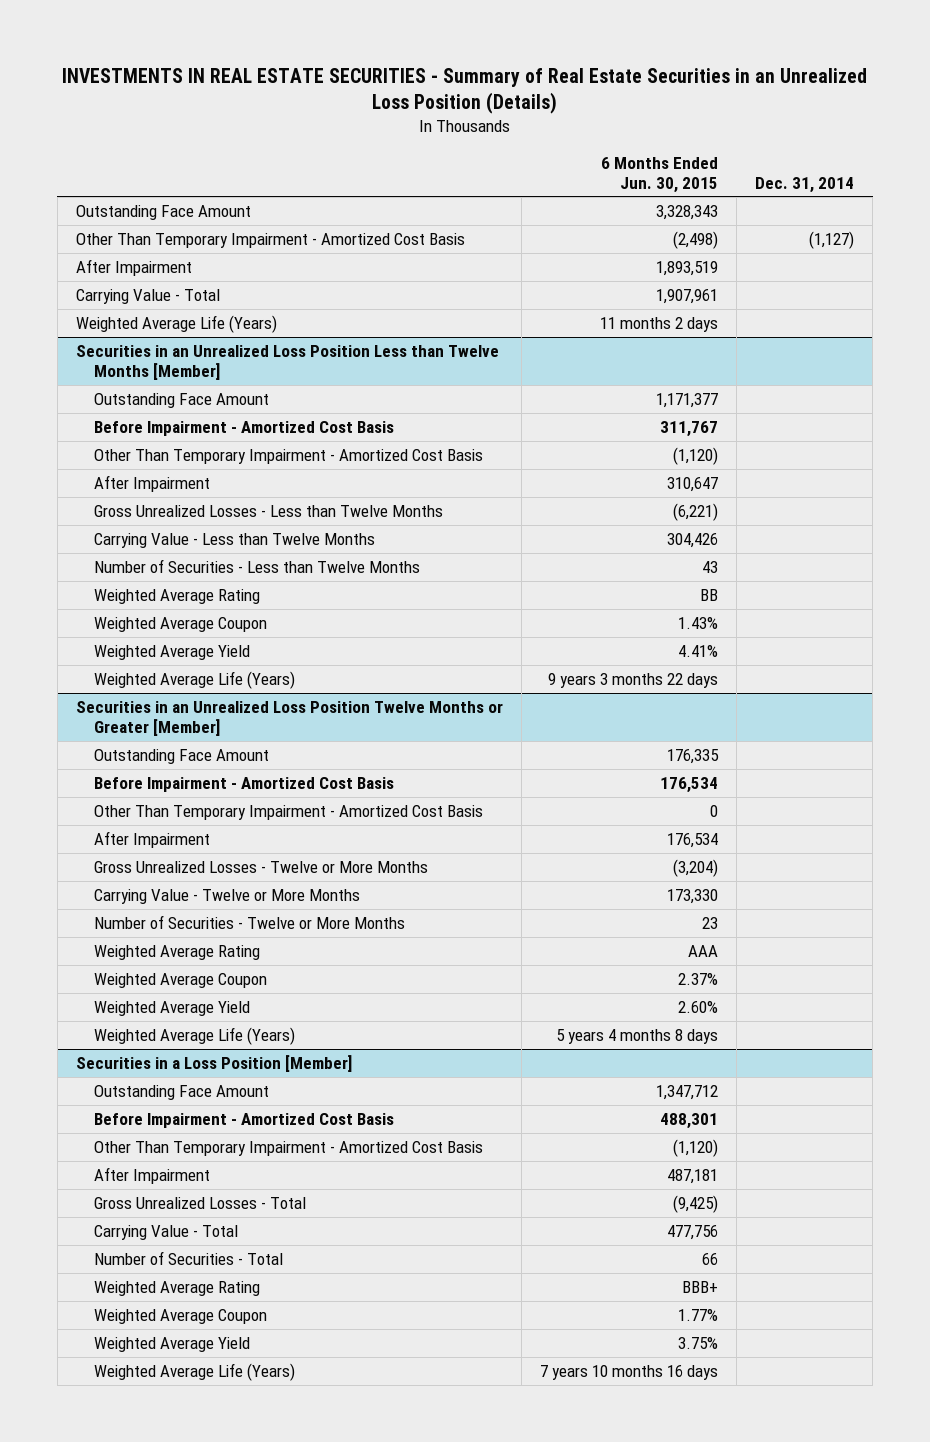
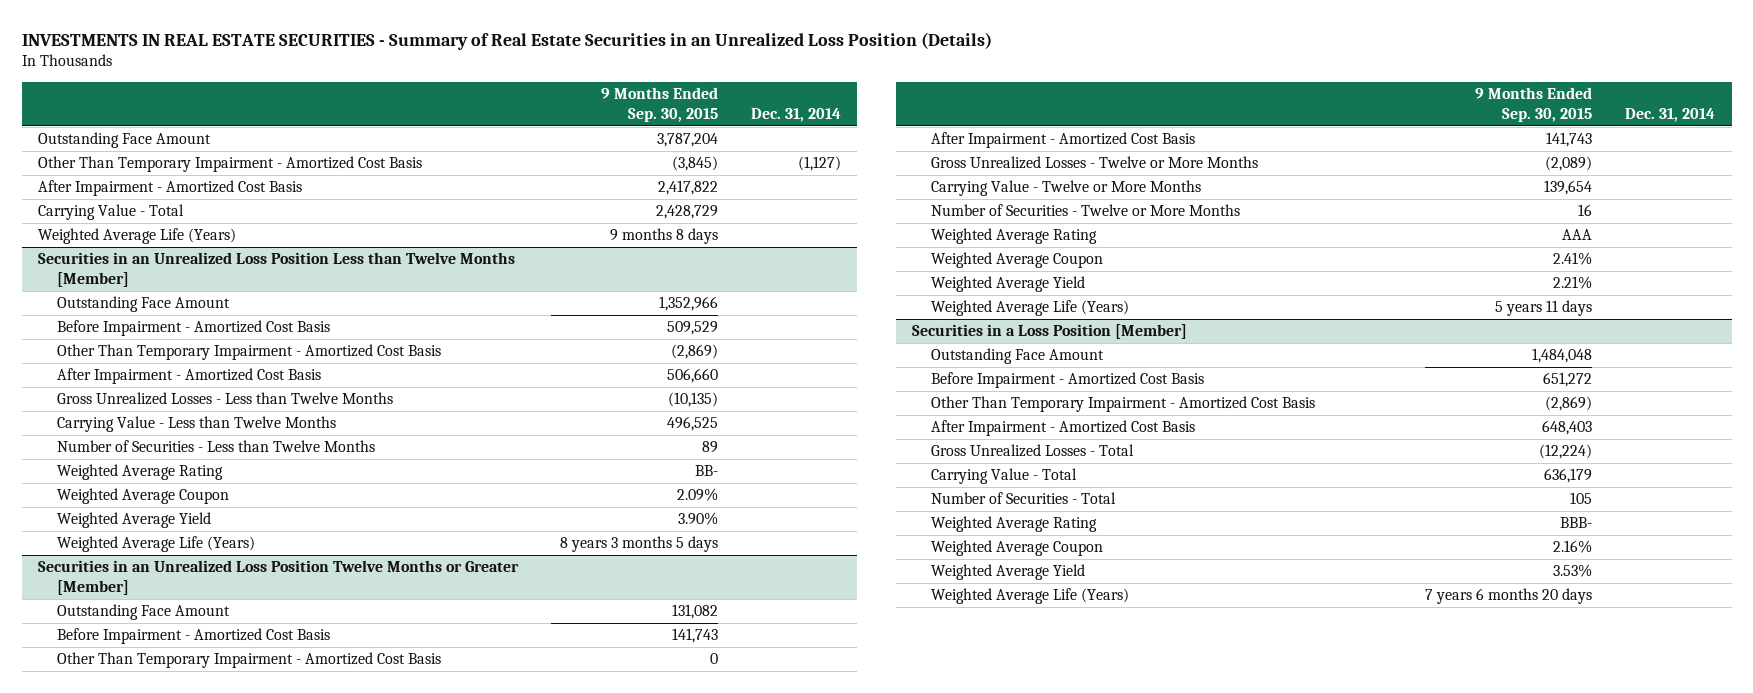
[600,156,718,193] 6 Months Ended Jun. 30, 2015 -> none
none -> [601,87,719,122] 9 Months Ended Sep. 30, 2015
[75,258,192,276] After Impairment -> [38,180,303,197] After Impairment - Amortized Cost Basis
[94,474,211,492] After Impairment -> [57,368,322,385] After Impairment - Amortized Cost Basis
[94,830,211,848] After Impairment -> [931,132,1196,149] After Impairment - Amortized Cost Basis
[94,1166,211,1184] After Impairment -> [931,420,1196,437] After Impairment - Amortized Cost Basis

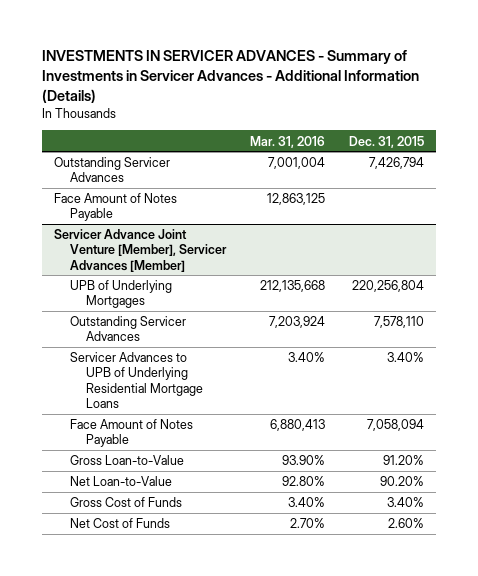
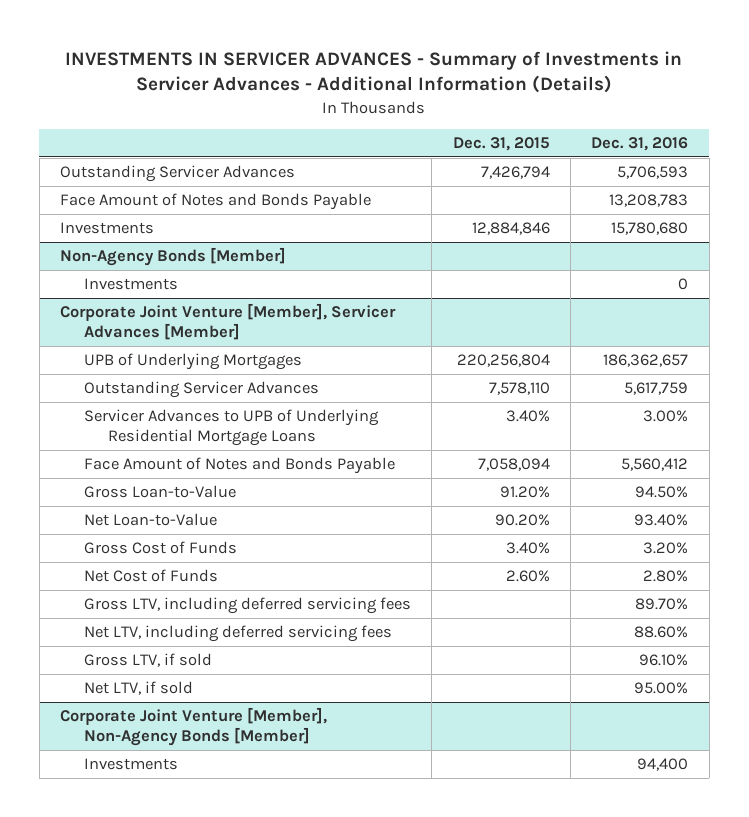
[249,135,325,148] Mar. 31, 2016 -> none
none -> [591,137,689,152] Dec. 31, 2016
[53,193,177,222] Face Amount of Notes Payable -> [60,193,372,211] Face Amount of Notes and Bonds Payable
none -> [60,222,155,235] Investments
none -> [60,247,287,267] Non-Agency Bonds [Member]
none -> [83,278,178,291] Investments
[53,229,227,272] Servicer Advance Joint Venture [Member], Servicer Advances [Member] -> [60,303,397,340] Corporate Joint Venture [Member], Servicer Advances [Member]
[69,419,193,448] Face Amount of Notes Payable -> [83,457,395,475] Face Amount of Notes and Bonds Payable
none -> [83,597,411,615] Gross LTV, including deferred servicing fees
none -> [83,625,392,643] Net LTV, including deferred servicing fees
none -> [83,653,212,668] Gross LTV, if sold
none -> [83,681,193,696] Net LTV, if sold
none -> [60,707,328,746] Corporate Joint Venture [Member], Non-Agency Bonds [Member]
none -> [83,758,178,771] Investments

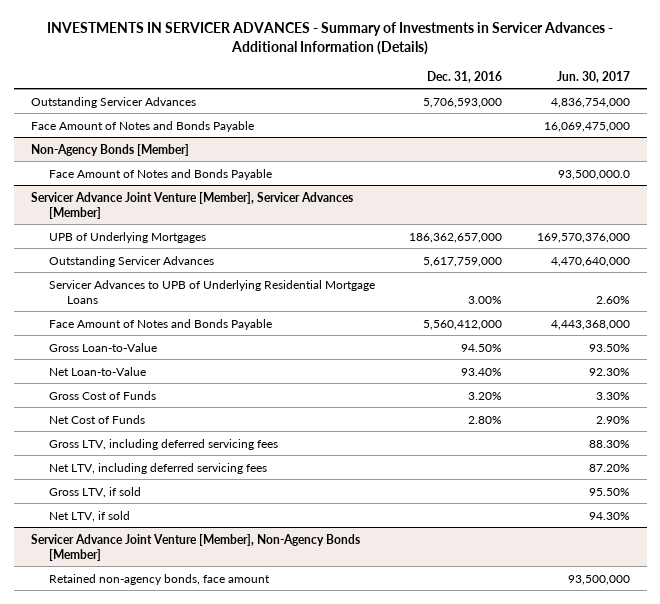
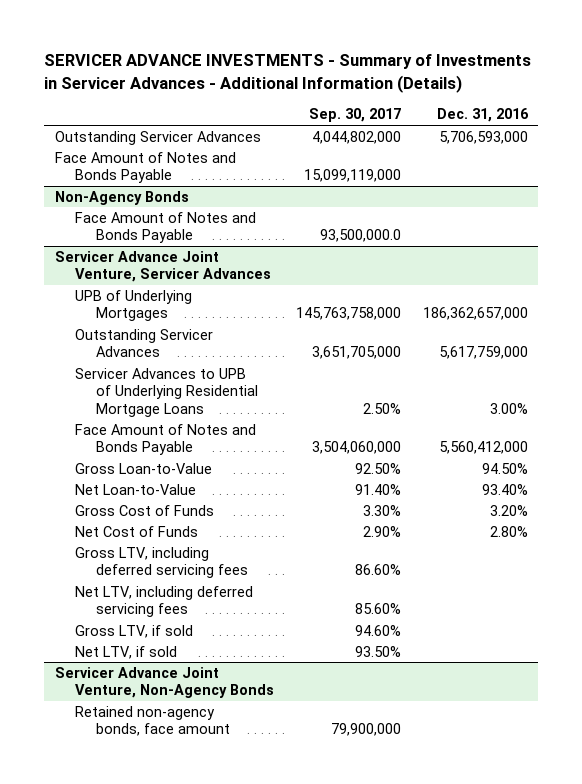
[47,21,614,55] INVESTMENTS IN SERVICER ADVANCES - Summary of Investments in Servicer Advances - Additional Information (Details) -> [43,54,531,94] SERVICER ADVANCE INVESTMENTS - Summary of Investments in Servicer Advances - Additional Information (Details)
[556,70,630,83] Jun. 30, 2017 -> none
none -> [308,108,401,123] Sep. 30, 2017
[30,143,189,156] Non-Agency Bonds [Member] -> [54,190,189,205] Non-Agency Bonds
[30,191,353,219] Servicer Advance Joint Venture [Member], Servicer Advances [Member] -> [54,250,272,283] Servicer Advance Joint Venture, Servicer Advances
[30,533,360,561] Servicer Advance Joint Venture [Member], Non-Agency Bonds [Member] -> [54,666,275,699] Servicer Advance Joint Venture, Non-Agency Bonds

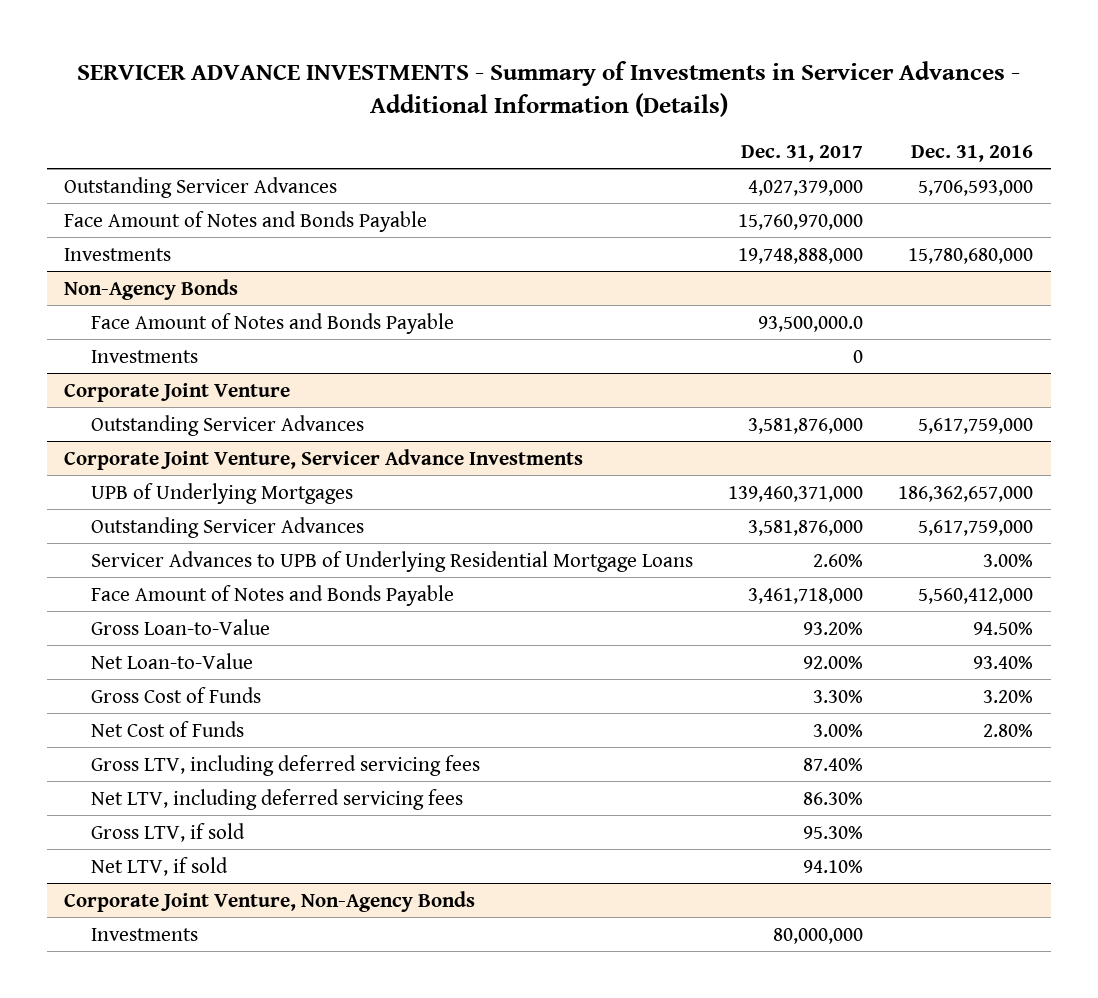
[308,108,401,123] Sep. 30, 2017 -> none
none -> [741,144,864,162] Dec. 31, 2017
none -> [64,247,172,261] Investments
none -> [91,349,199,363] Investments
none -> [64,382,291,402] Corporate Joint Venture
none -> [91,414,365,436] Outstanding Servicer Advances
[54,250,272,283] Servicer Advance Joint Venture, Servicer Advances -> [64,448,584,470] Corporate Joint Venture, Servicer Advance Investments
[75,705,230,737] Retained non-agency bonds, face amount -> none
[54,666,275,699] Servicer Advance Joint Venture, Non-Agency Bonds -> [64,890,476,912] Corporate Joint Venture, Non-Agency Bonds
none -> [91,927,199,941] Investments

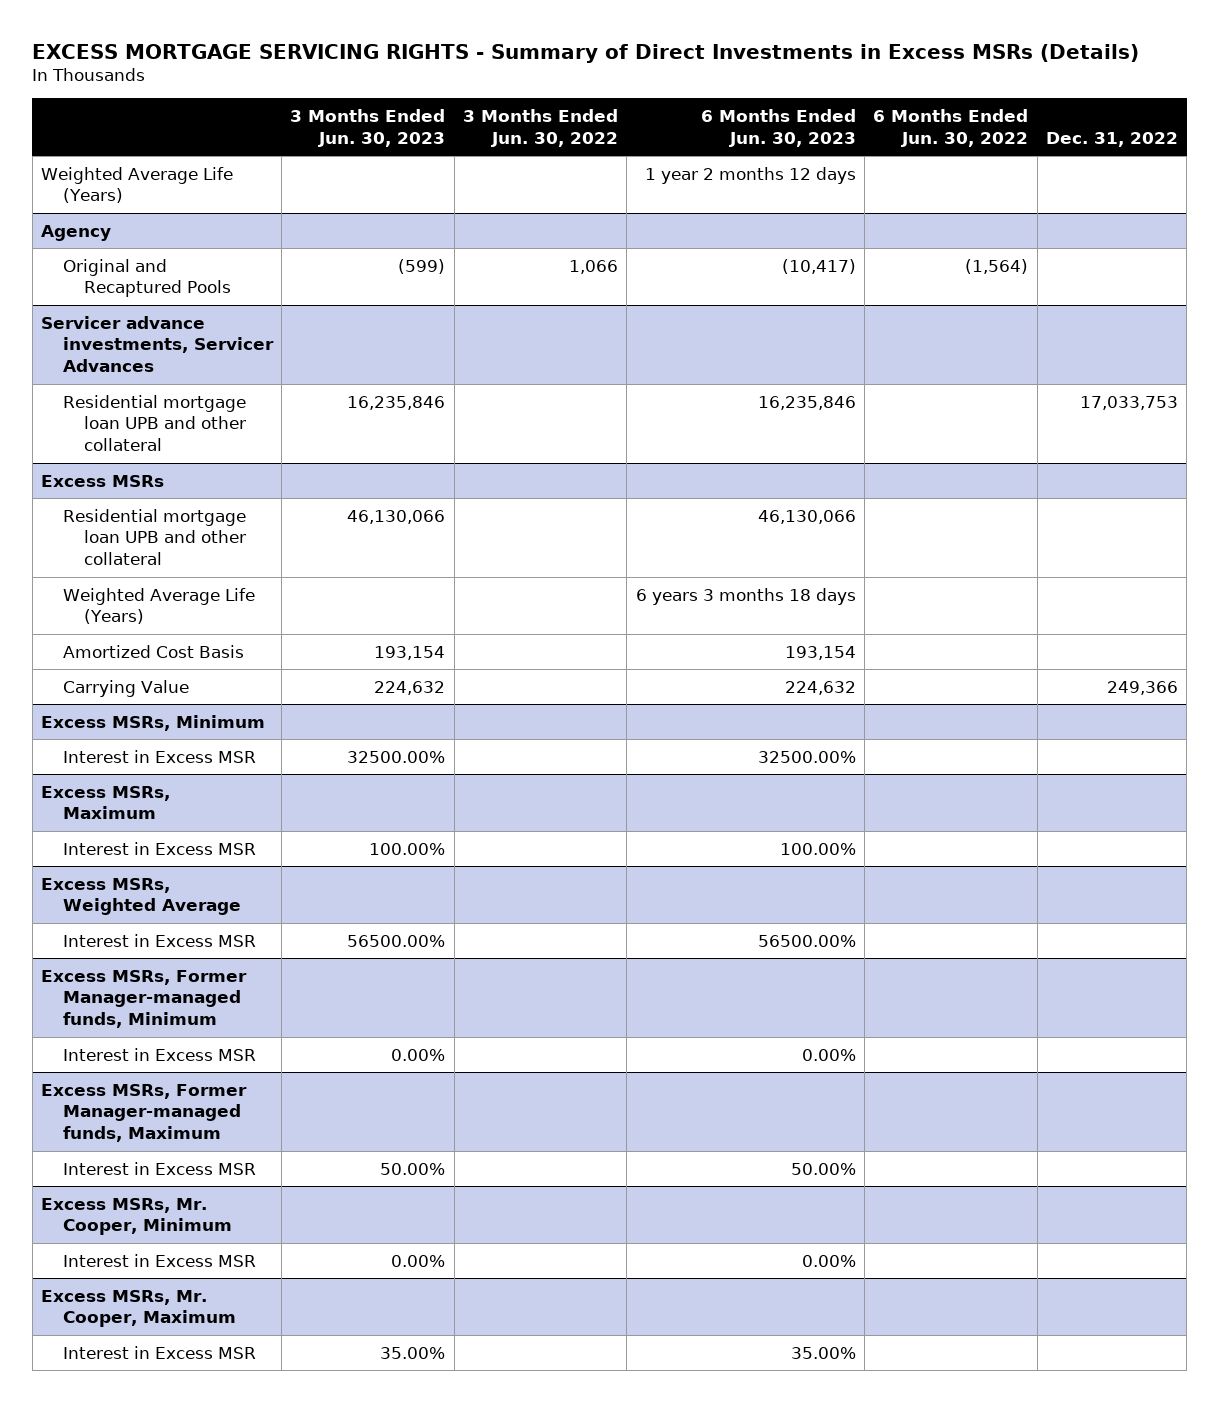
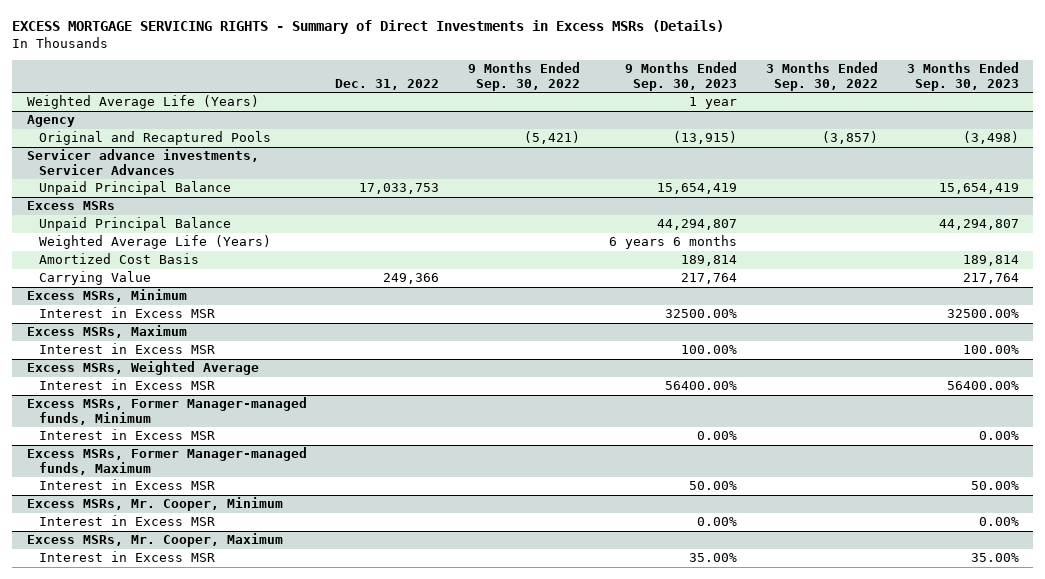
[290,108,446,147] 3 Months Ended Jun. 30, 2023 -> none
[462,108,618,147] 3 Months Ended Jun. 30, 2022 -> none
[700,108,856,147] 6 Months Ended Jun. 30, 2023 -> none
[873,108,1029,147] 6 Months Ended Jun. 30, 2022 -> none
none -> [468,62,581,91] 9 Months Ended Sep. 30, 2022
none -> [625,62,738,91] 9 Months Ended Sep. 30, 2023
none -> [766,62,879,91] 3 Months Ended Sep. 30, 2022
none -> [906,62,1019,91] 3 Months Ended Sep. 30, 2023
[62,394,247,452] Residential mortgage loan UPB and other collateral -> [39,181,232,196] Unpaid Principal Balance
[62,508,247,566] Residential mortgage loan UPB and other collateral -> [39,217,232,232] Unpaid Principal Balance

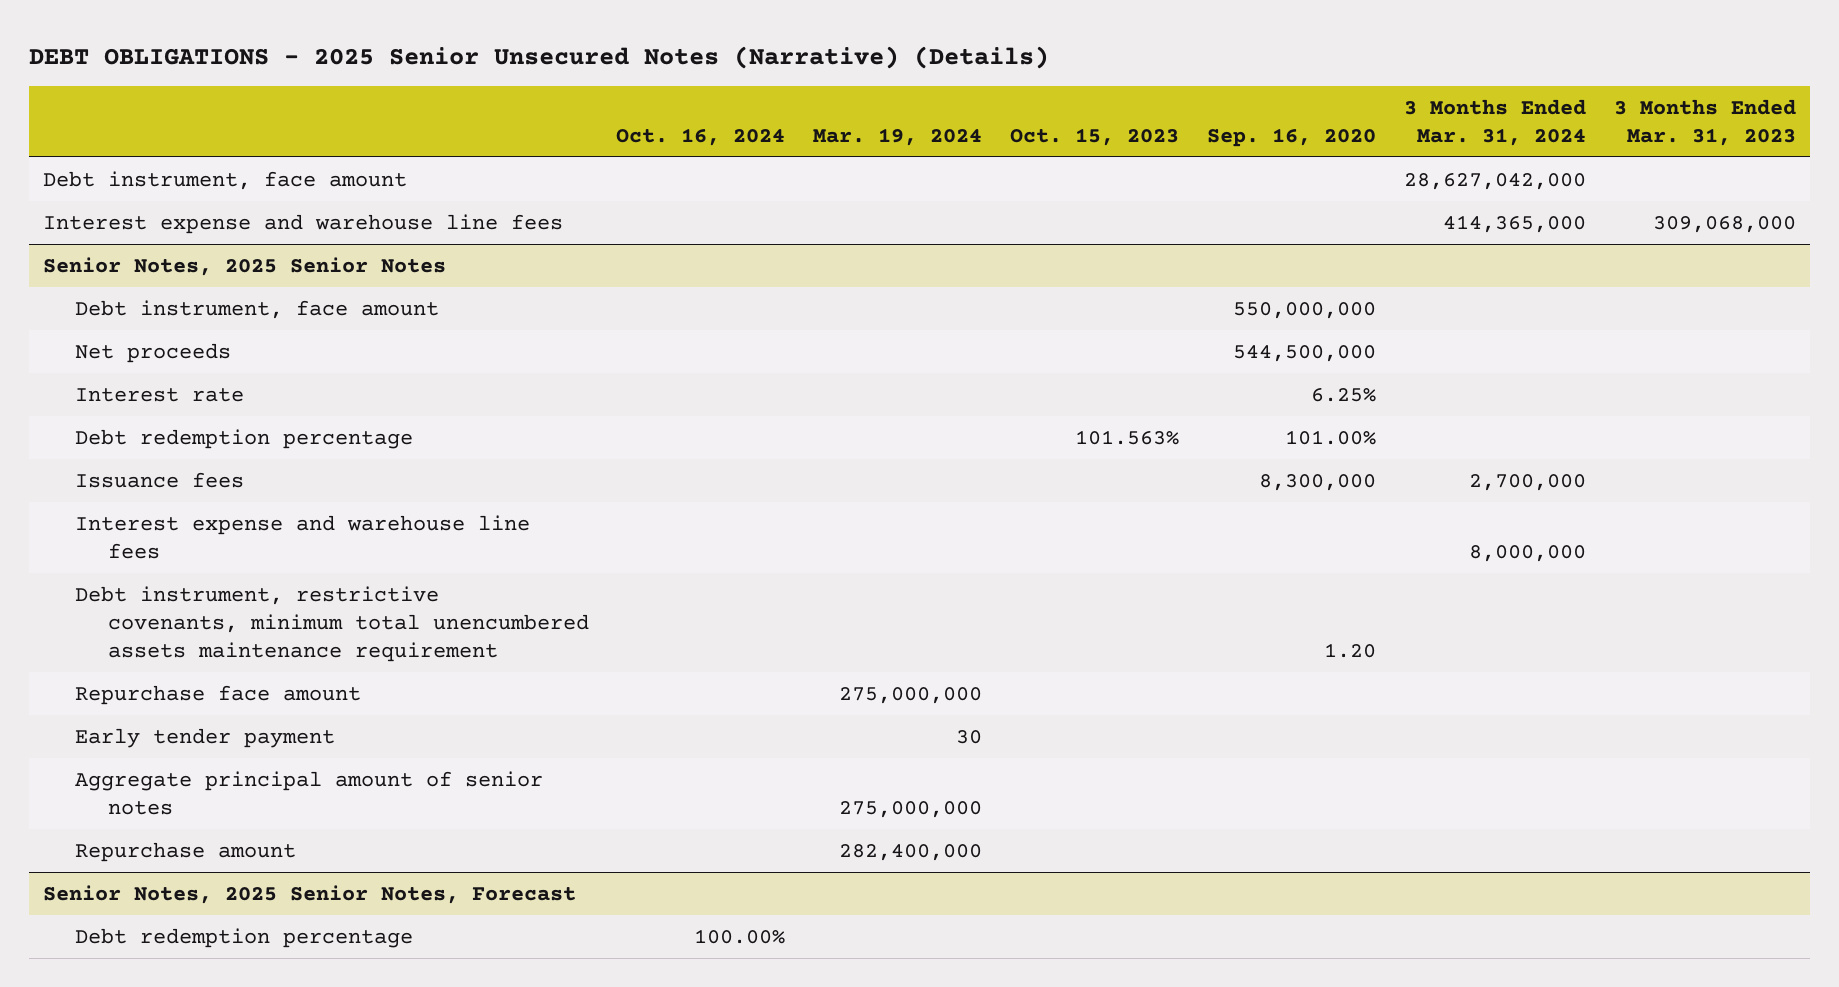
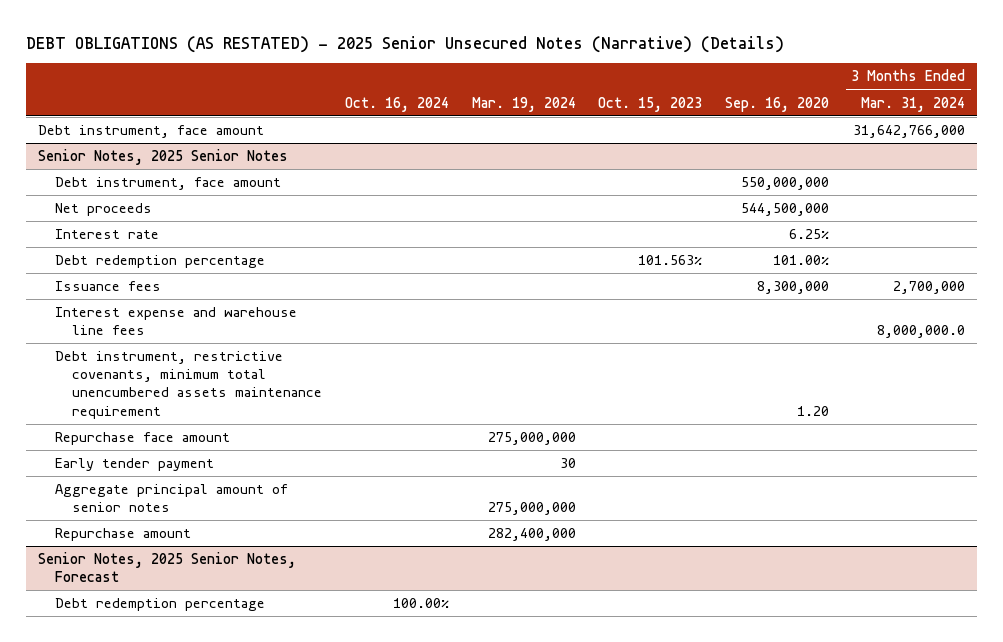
[29,45,1050,69] DEBT OBLIGATIONS - 2025 Senior Unsecured Notes (Narrative) (Details) -> [26,35,785,53] DEBT OBLIGATIONS (AS RESTATED) - 2025 Senior Unsecured Notes (Narrative) (Details)
[1613,98,1796,146] 3 Months Ended Mar. 31, 2023 -> none
[43,213,564,234] Interest expense and warehouse line fees -> none
[1404,172,1587,190] 28,627,042,000 -> [853,125,966,139] 31,642,766,000
[1469,544,1587,562] 8,000,000 -> [877,325,966,339] 8,000,000.0

